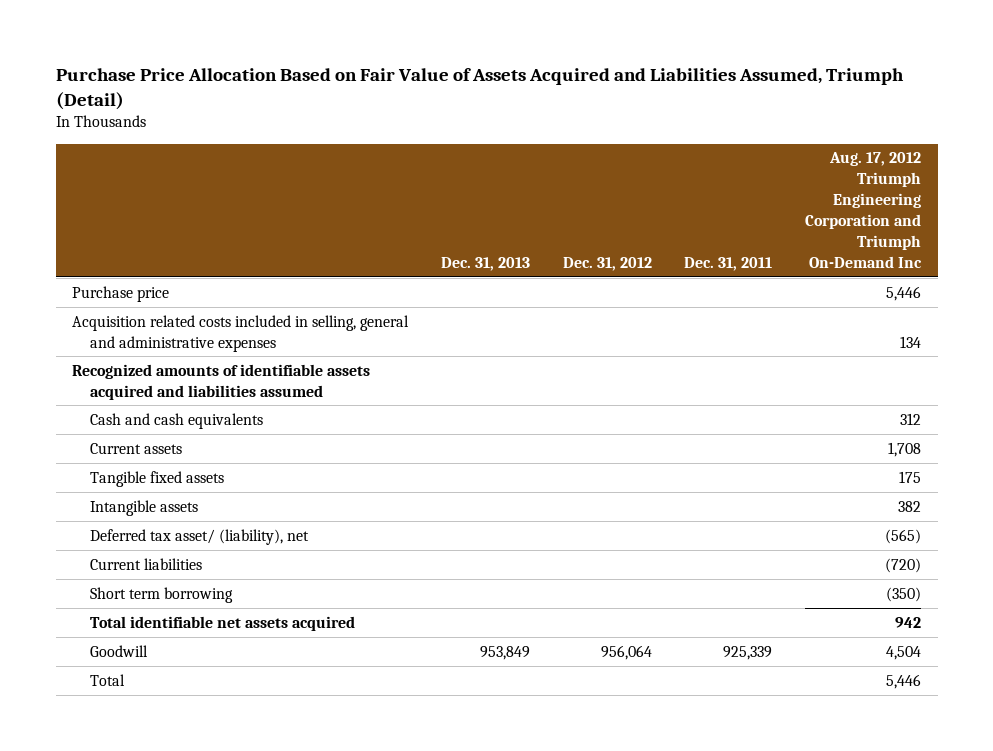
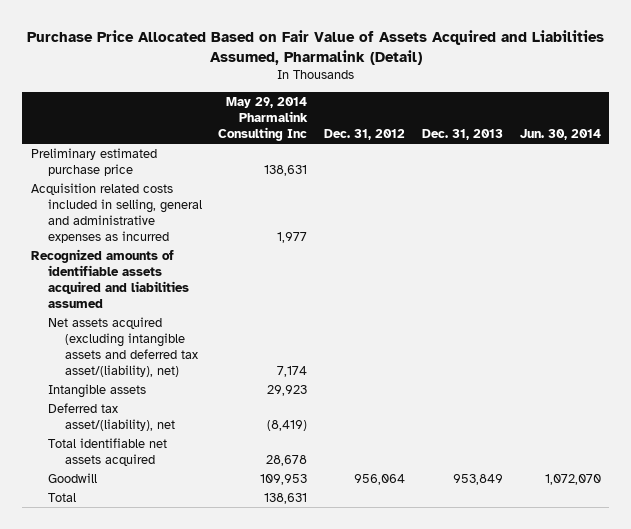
[55,67,904,110] Purchase Price Allocation Based on Fair Value of Assets Acquired and Liabilities Assumed, Triumph (Detail) -> [26,30,604,66] Purchase Price Allocated Based on Fair Value of Assets Acquired and Liabilities Assumed, Pharmalink (Detail)
[684,256,773,271] Dec. 31, 2011 -> none
[805,152,923,268] Aug. 17, 2012 Triumph Engineering Corporation and Triumph On-Demand Inc -> none
none -> [218,97,309,141] May 29, 2014 Pharmalink Consulting Inc
none -> [519,128,601,140] Jun. 30, 2014
[72,285,170,302] Purchase price -> [30,147,157,176] Preliminary estimated purchase price
[72,314,410,352] Acquisition related costs included in selling, general and administrative expenses -> [30,182,202,243] Acquisition related costs included in selling, general and administrative expenses as incurred
[89,412,263,429] Cash and cash equivalents -> none
[89,442,182,454] Current assets -> none
[89,470,224,487] Tangible fixed assets -> none
none -> [47,316,198,377] Net assets acquired (excluding intangible assets and deferred tax asset/(liability), net)
[89,557,202,570] Current liabilities -> none
[89,586,233,603] Short term borrowing -> none
[89,528,309,545] Deferred tax asset/ (liability), net -> [47,402,175,431] Deferred tax asset/(liability), net

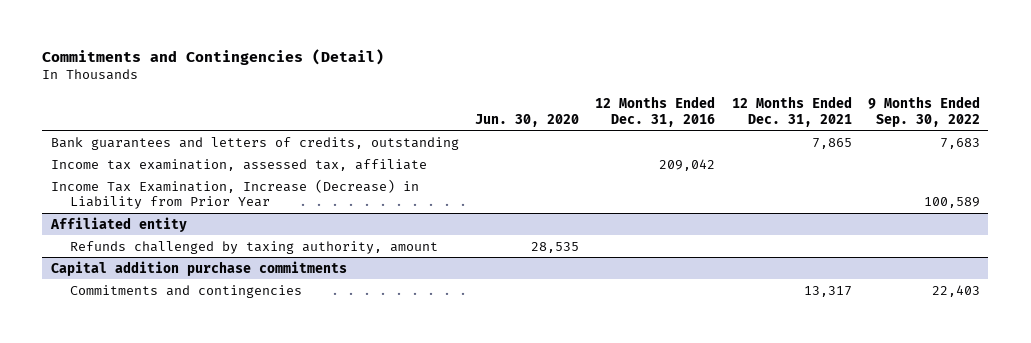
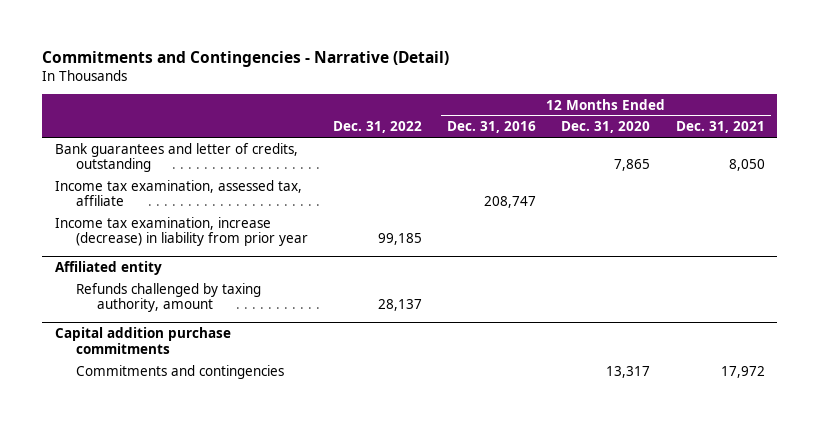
[42,49,385,66] Commitments and Contingencies (Detail) -> [41,50,449,67] Commitments and Contingencies - Narrative (Detail)
[474,113,579,127] Jun. 30, 2020 -> none
[868,95,981,127] 9 Months Ended Sep. 30, 2022 -> none
none -> [332,121,422,134] Dec. 31, 2022
none -> [561,121,651,134] Dec. 31, 2020
[50,136,459,150] Bank guarantees and letters of credits, outstanding -> [54,142,298,173] Bank guarantees and letter of credits, outstanding
[811,137,852,149] 7,865 -> [728,159,765,172] 8,050
[659,158,716,171] 209,042 -> [484,196,537,209] 208,747
[50,178,419,210] Income Tax Examination, Increase (Decrease) in Liability from Prior Year -> [54,216,308,247] Income tax examination, increase (decrease) in liability from prior year
[803,285,852,297] 13,317 -> [720,365,765,378] 17,972

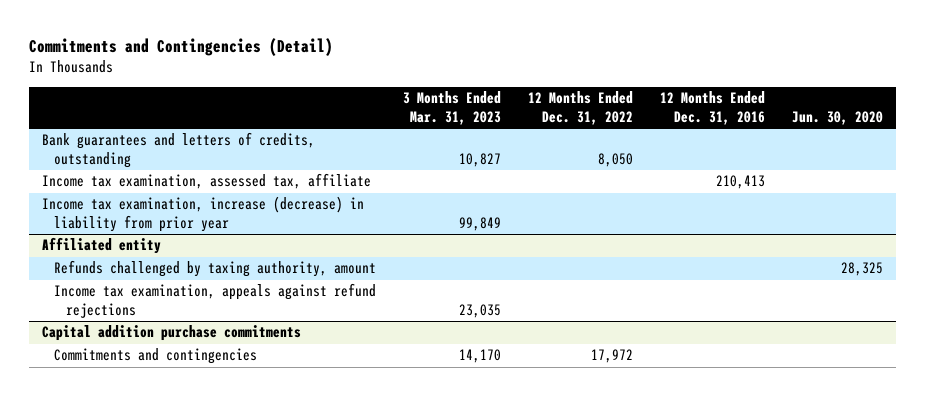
[41,50,449,67] Commitments and Contingencies - Narrative (Detail) -> [29,38,334,57] Commitments and Contingencies (Detail)
[332,121,422,134] Dec. 31, 2022 -> none
[561,121,651,134] Dec. 31, 2020 -> none
[675,121,765,134] Dec. 31, 2021 -> none
none -> [403,91,502,125] 3 Months Ended Mar. 31, 2023
none -> [528,91,634,125] 12 Months Ended Dec. 31, 2022
none -> [791,110,883,125] Jun. 30, 2020
[54,142,298,173] Bank guarantees and letter of credits, outstanding -> [42,132,316,169] Bank guarantees and letters of credits, outstanding
[484,196,537,209] 208,747 -> [716,175,766,190] 210,413
none -> [54,283,377,319] Income tax examination, appeals against refund rejections

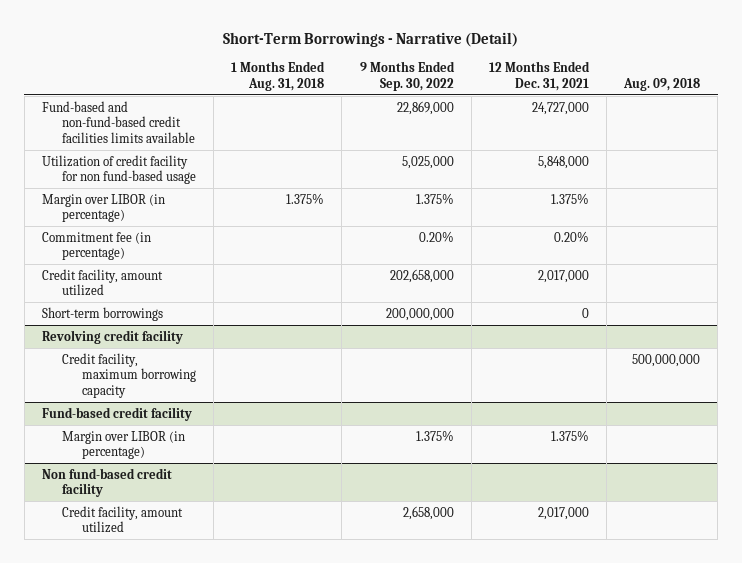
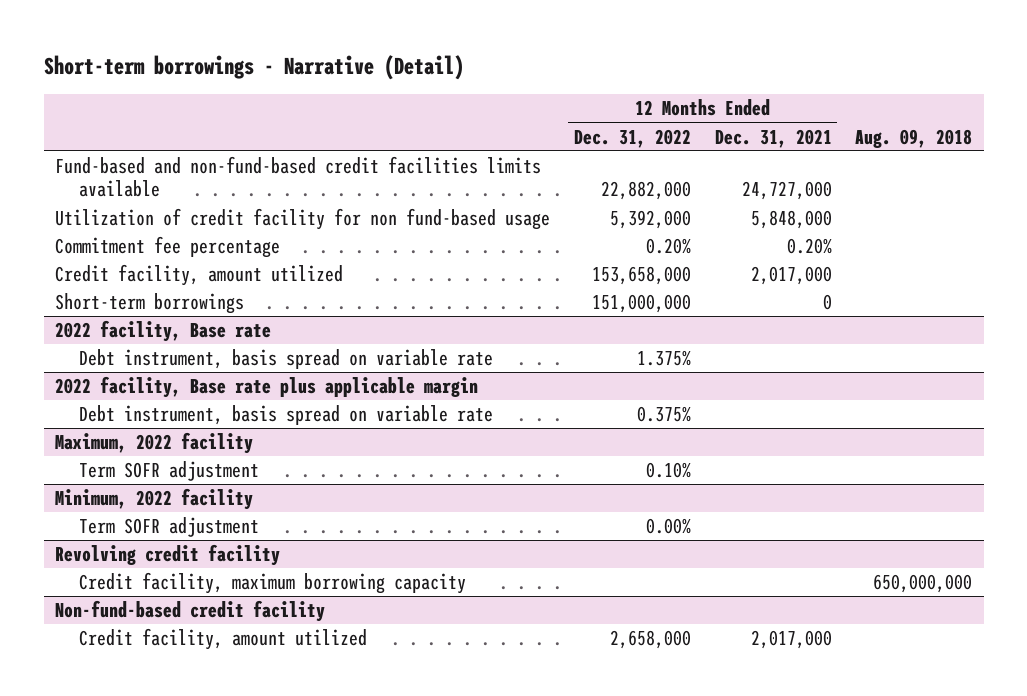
[222,31,518,47] Short-Term Borrowings - Narrative (Detail) -> [43,55,464,81] Short-term borrowings - Narrative (Detail)
[231,61,326,91] 1 Months Ended Aug. 31, 2018 -> none
[359,61,455,91] 9 Months Ended Sep. 30, 2022 -> none
none -> [573,128,691,148] Dec. 31, 2022
[41,193,165,223] Margin over LIBOR (in percentage) -> none
[41,231,151,261] Commitment fee (in percentage) -> [55,236,281,259] Commitment fee percentage
none -> [55,320,272,343] 2022 facility, Base rate
none -> [79,349,494,370] Debt instrument, basis spread on variable rate
none -> [55,376,479,399] 2022 facility, Base rate plus applicable margin
none -> [79,405,494,426] Debt instrument, basis spread on variable rate
none -> [55,432,254,455] Maximum, 2022 facility
none -> [79,461,260,482] Term SOFR adjustment
none -> [55,488,254,511] Minimum, 2022 facility
none -> [79,517,260,538] Term SOFR adjustment
[41,406,192,421] Fund-based credit facility -> none
[61,430,185,460] Margin over LIBOR (in percentage) -> none
[631,353,700,367] 500,000,000 -> [873,574,973,594] 650,000,000
[41,467,172,498] Non fund-based credit facility -> [55,600,326,623] Non-fund-based credit facility

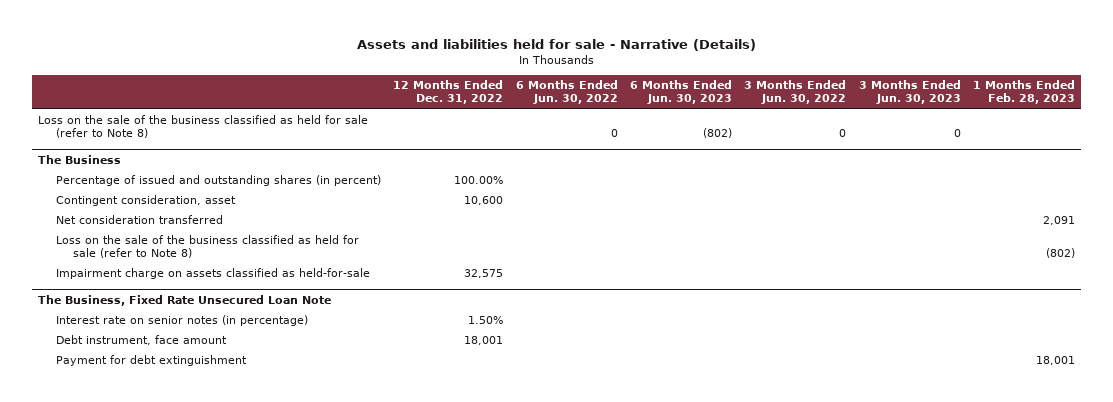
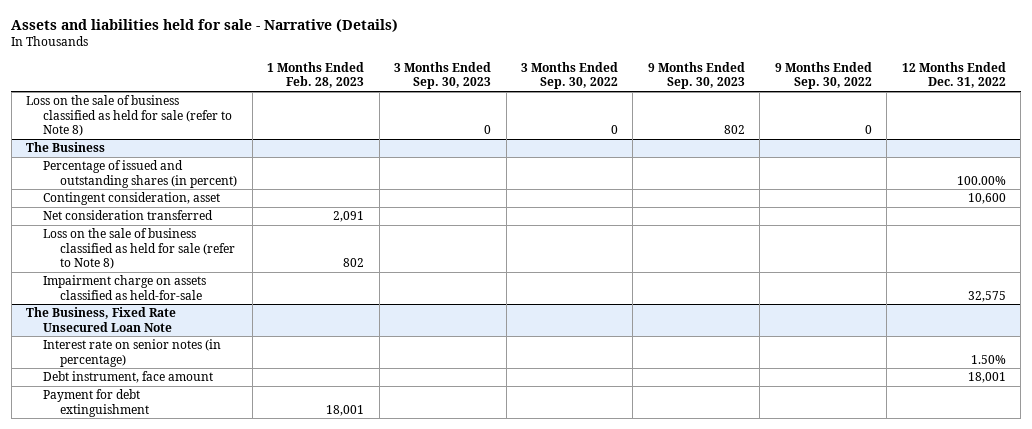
[515,80,618,105] 6 Months Ended Jun. 30, 2022 -> none
[629,80,732,105] 6 Months Ended Jun. 30, 2023 -> none
[744,80,847,105] 3 Months Ended Jun. 30, 2022 -> none
[858,80,961,105] 3 Months Ended Jun. 30, 2023 -> none
none -> [394,61,492,90] 3 Months Ended Sep. 30, 2023
none -> [521,61,619,90] 3 Months Ended Sep. 30, 2022
none -> [647,61,745,90] 9 Months Ended Sep. 30, 2023
none -> [774,61,872,90] 9 Months Ended Sep. 30, 2022
[38,115,369,139] Loss on the sale of the business classified as held for sale (refer to Note 8) -> [25,95,233,137] Loss on the sale of business classified as held for sale (refer to Note 8)
[55,235,359,259] Loss on the sale of the business classified as held for sale (refer to Note 8) -> [43,228,236,270] Loss on the sale of business classified as held for sale (refer to Note 8)
[1046,248,1076,259] (802) -> [343,258,365,268] 802

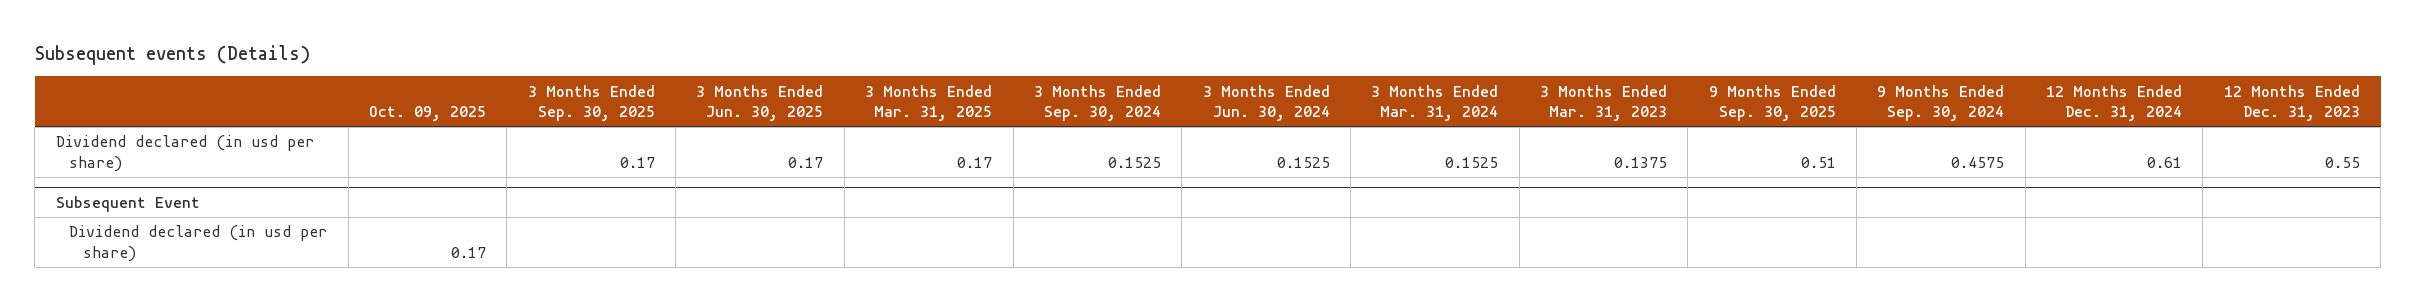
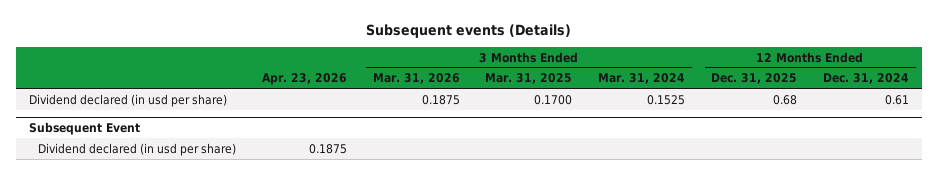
[369,106,487,122] Oct. 09, 2025 -> none
[527,84,655,122] 3 Months Ended Sep. 30, 2025 -> none
[696,84,824,122] 3 Months Ended Jun. 30, 2025 -> none
[1033,84,1161,122] 3 Months Ended Sep. 30, 2024 -> none
[1202,84,1330,122] 3 Months Ended Jun. 30, 2024 -> none
[1539,84,1667,122] 3 Months Ended Mar. 31, 2023 -> none
[1708,84,1836,122] 9 Months Ended Sep. 30, 2025 -> none
[1877,84,2005,122] 9 Months Ended Sep. 30, 2024 -> none
[2223,84,2360,122] 12 Months Ended Dec. 31, 2023 -> none
none -> [261,73,347,86] Apr. 23, 2026
none -> [372,73,460,85] Mar. 31, 2026
none -> [711,73,798,85] Dec. 31, 2025
[957,157,993,169] 0.17 -> [534,94,573,105] 0.1700

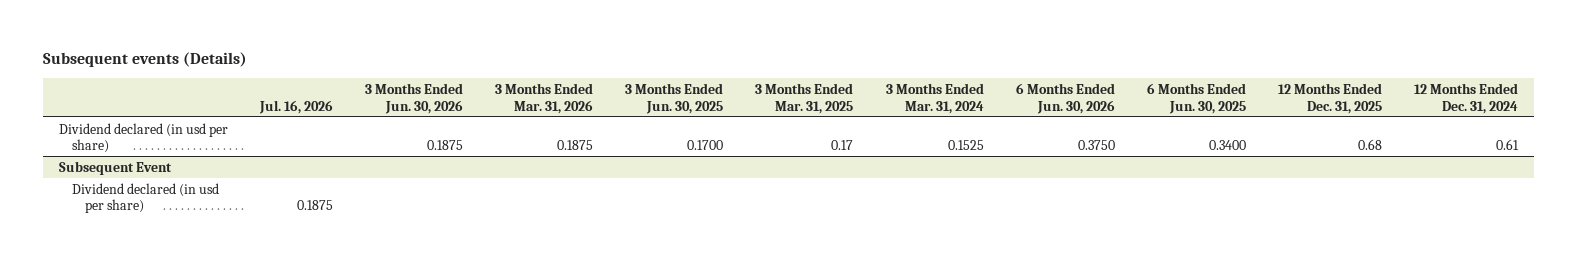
[261,73,347,86] Apr. 23, 2026 -> none
none -> [258,99,333,114] Jul. 16, 2026
none -> [364,83,463,114] 3 Months Ended Jun. 30, 2026
none -> [625,83,724,114] 3 Months Ended Jun. 30, 2025
none -> [1015,83,1115,114] 6 Months Ended Jun. 30, 2026
none -> [1146,83,1246,114] 6 Months Ended Jun. 30, 2025
[534,94,573,105] 0.1700 -> [831,140,854,151] 0.17

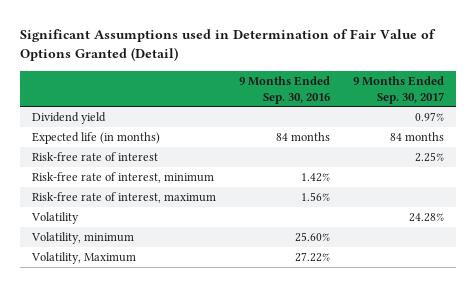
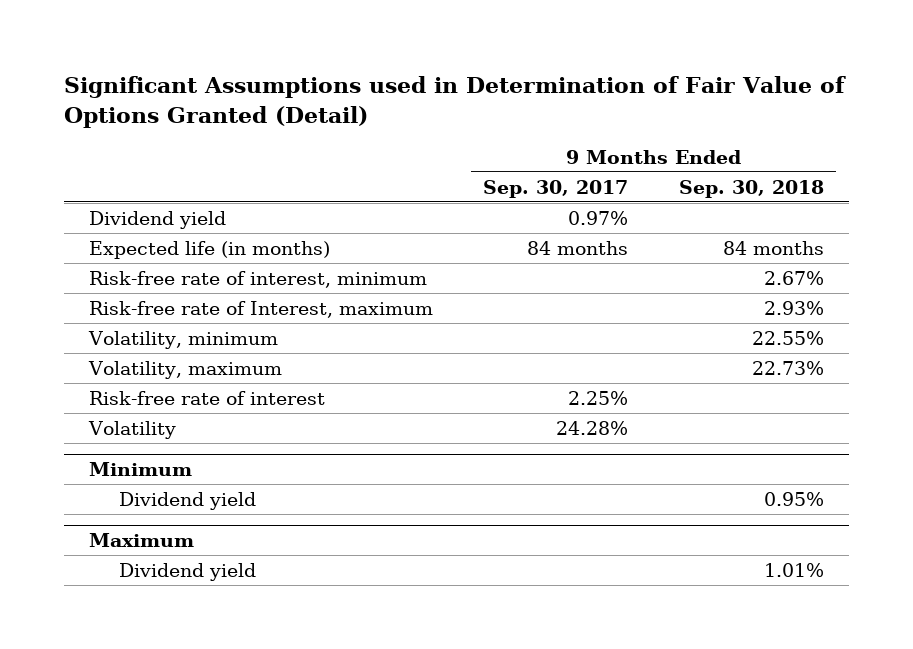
[239,75,331,104] 9 Months Ended Sep. 30, 2016 -> none
none -> [678,179,824,198] Sep. 30, 2018
[31,191,216,203] Risk-free rate of interest, maximum -> [89,300,434,318] Risk-free rate of Interest, maximum
[30,251,136,264] Volatility, Maximum -> [88,360,283,379] Volatility, maximum
[31,151,158,161] Risk-free rate of interest -> [89,390,326,405] Risk-free rate of interest
[30,211,79,224] Volatility -> [88,420,177,439] Volatility
none -> [89,462,193,477] Minimum
none -> [118,491,256,510] Dividend yield
none -> [89,533,195,548] Maximum
none -> [118,562,256,581] Dividend yield

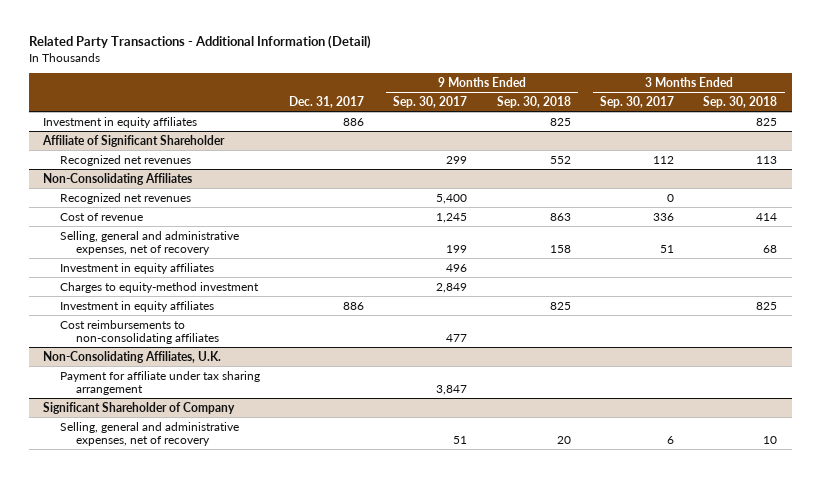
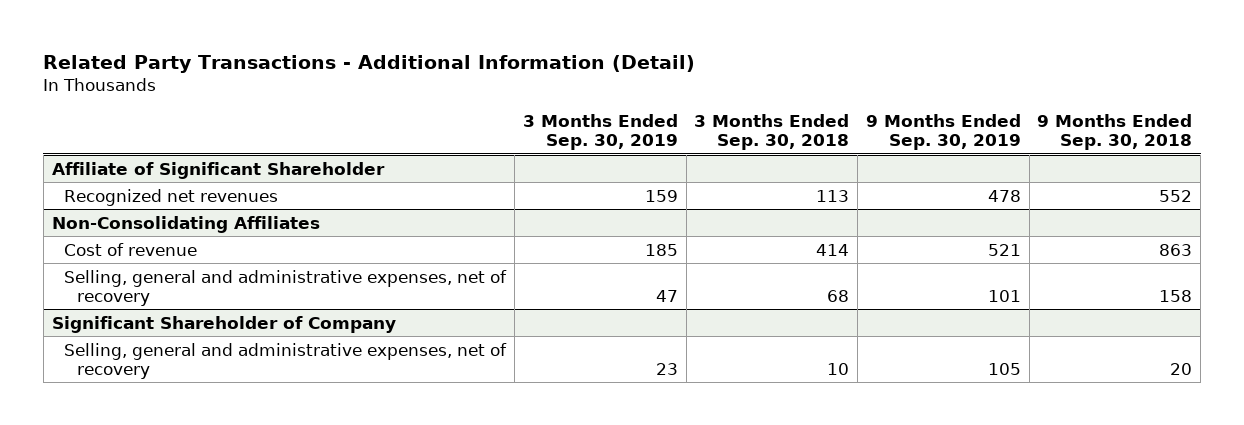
[288,95,364,108] Dec. 31, 2017 -> none
[393,95,468,108] Sep. 30, 2017 -> none
[599,95,674,108] Sep. 30, 2017 -> none
none -> [522,114,678,151] 3 Months Ended Sep. 30, 2019
none -> [865,114,1021,151] 9 Months Ended Sep. 30, 2019
[43,116,198,128] Investment in equity affiliates -> none
[59,192,191,204] Recognized net revenues -> none
[59,262,214,274] Investment in equity affiliates -> none
[59,281,259,293] Charges to equity-method investment -> none
[59,300,214,312] Investment in equity affiliates -> none
[59,319,219,345] Cost reimbursements to non-consolidating affiliates -> none
[43,350,222,363] Non-Consolidating Affiliates, U.K. -> none
[59,370,260,396] Payment for affiliate under tax sharing arrangement -> none

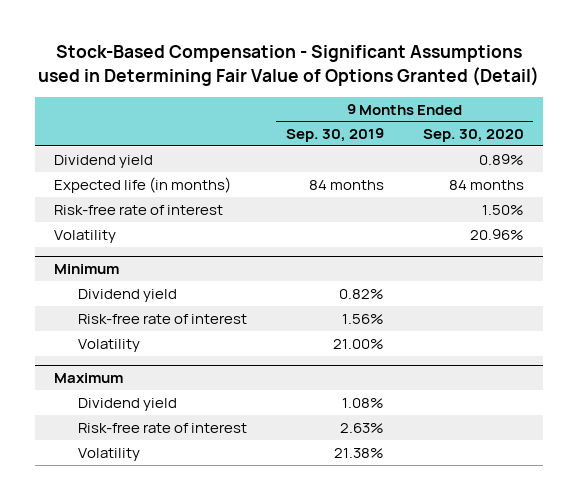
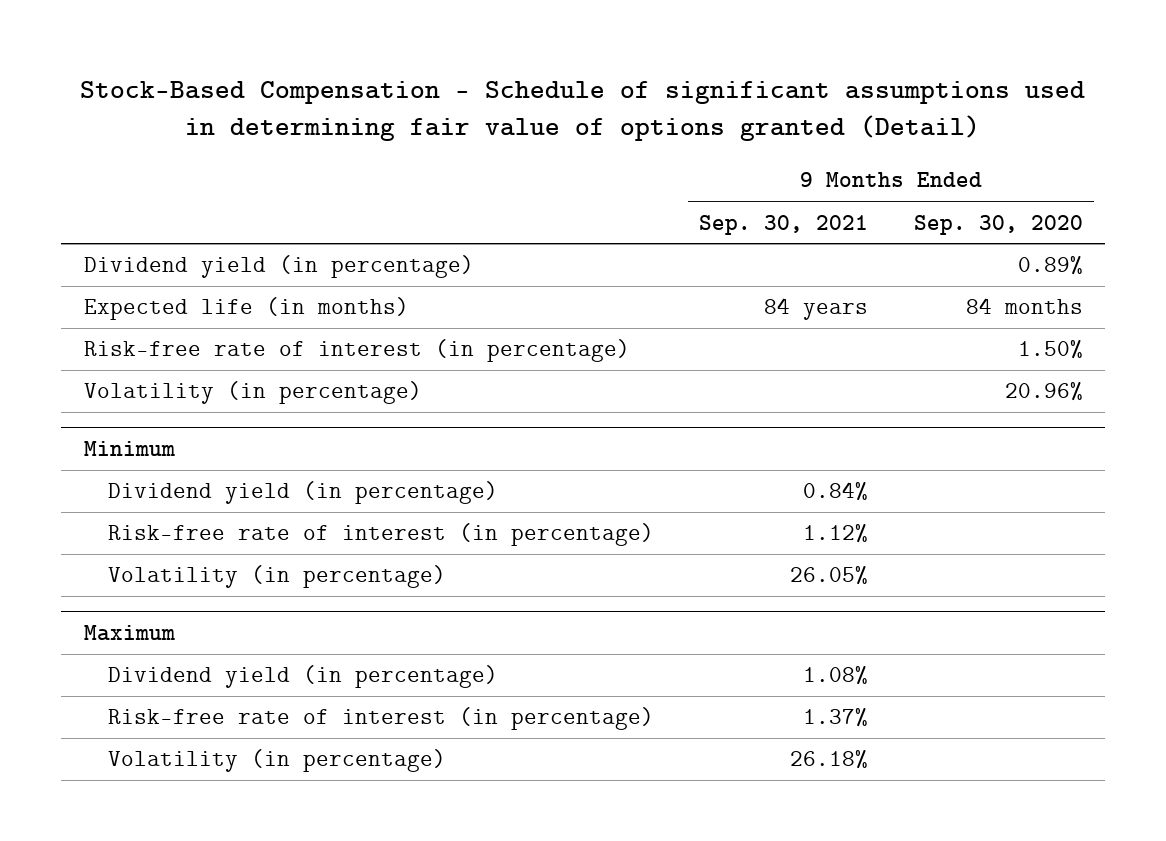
[38,45,540,86] Stock-Based Compensation - Significant Assumptions used in Determining Fair Value of Options Granted (Detail) -> [80,81,1086,142] Stock-Based Compensation - Schedule of significant assumptions used in determining fair value of options granted (Detail)
[285,128,384,143] Sep. 30, 2019 -> none
none -> [699,214,869,235] Sep. 30, 2021
[54,154,154,168] Dividend yield -> [83,255,474,279] Dividend yield (in percentage)
[54,204,224,215] Risk-free rate of interest -> [83,339,630,363] Risk-free rate of interest (in percentage)
[54,229,117,243] Volatility -> [83,381,422,405] Volatility (in percentage)
[77,288,177,302] Dividend yield -> [108,481,499,505] Dividend yield (in percentage)
[77,313,247,324] Risk-free rate of interest -> [108,523,655,547] Risk-free rate of interest (in percentage)
[77,338,140,352] Volatility -> [108,565,447,589] Volatility (in percentage)
[77,397,177,411] Dividend yield -> [108,665,499,689] Dividend yield (in percentage)
[77,422,247,433] Risk-free rate of interest -> [108,707,655,731] Risk-free rate of interest (in percentage)
[77,447,140,461] Volatility -> [108,749,447,773] Volatility (in percentage)

